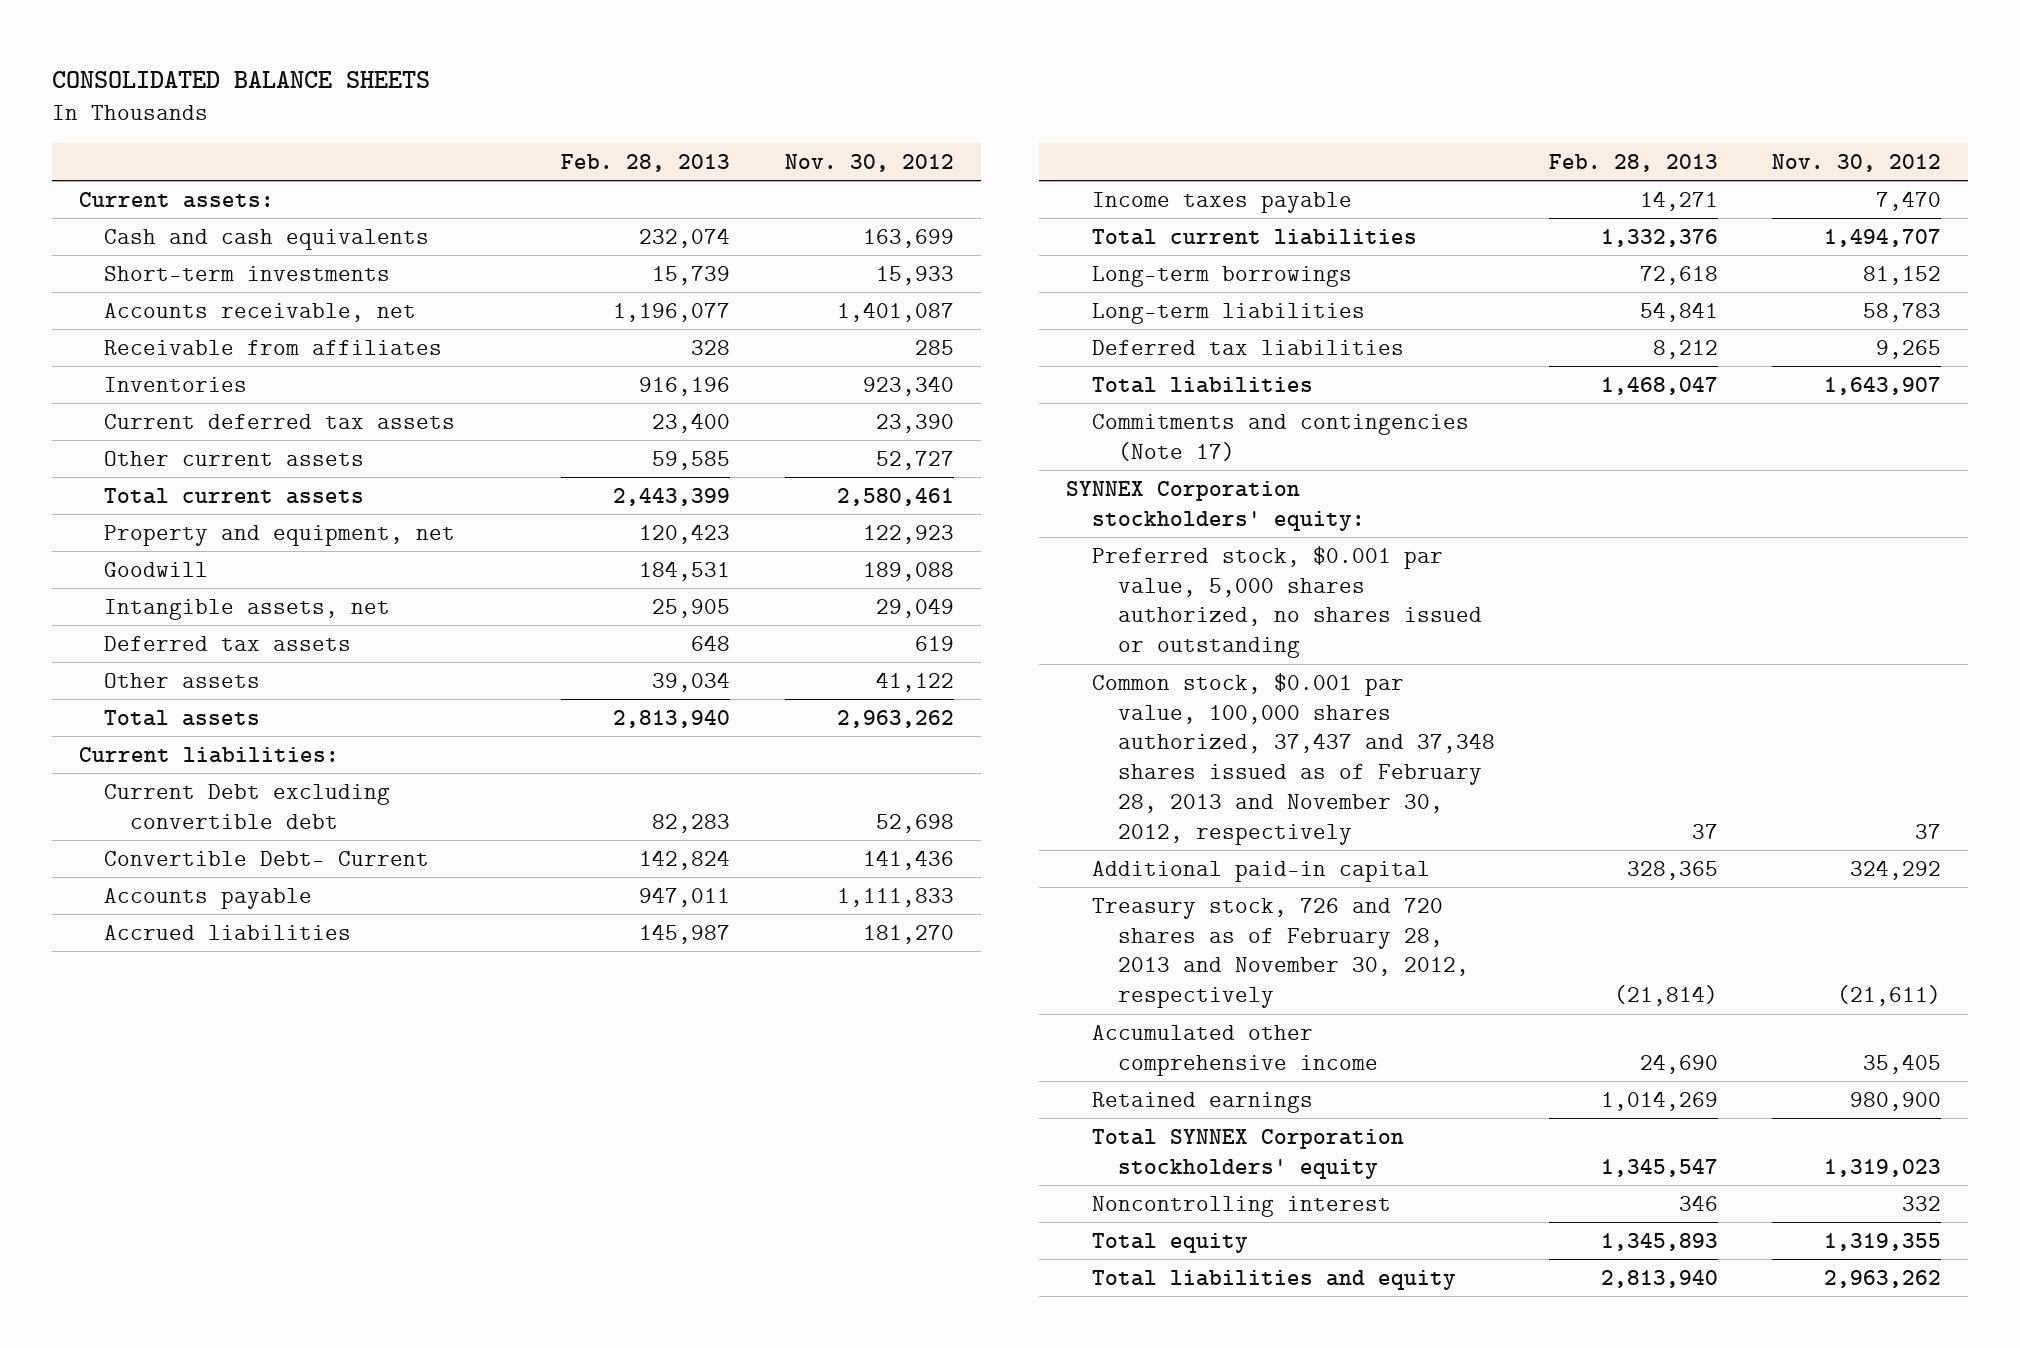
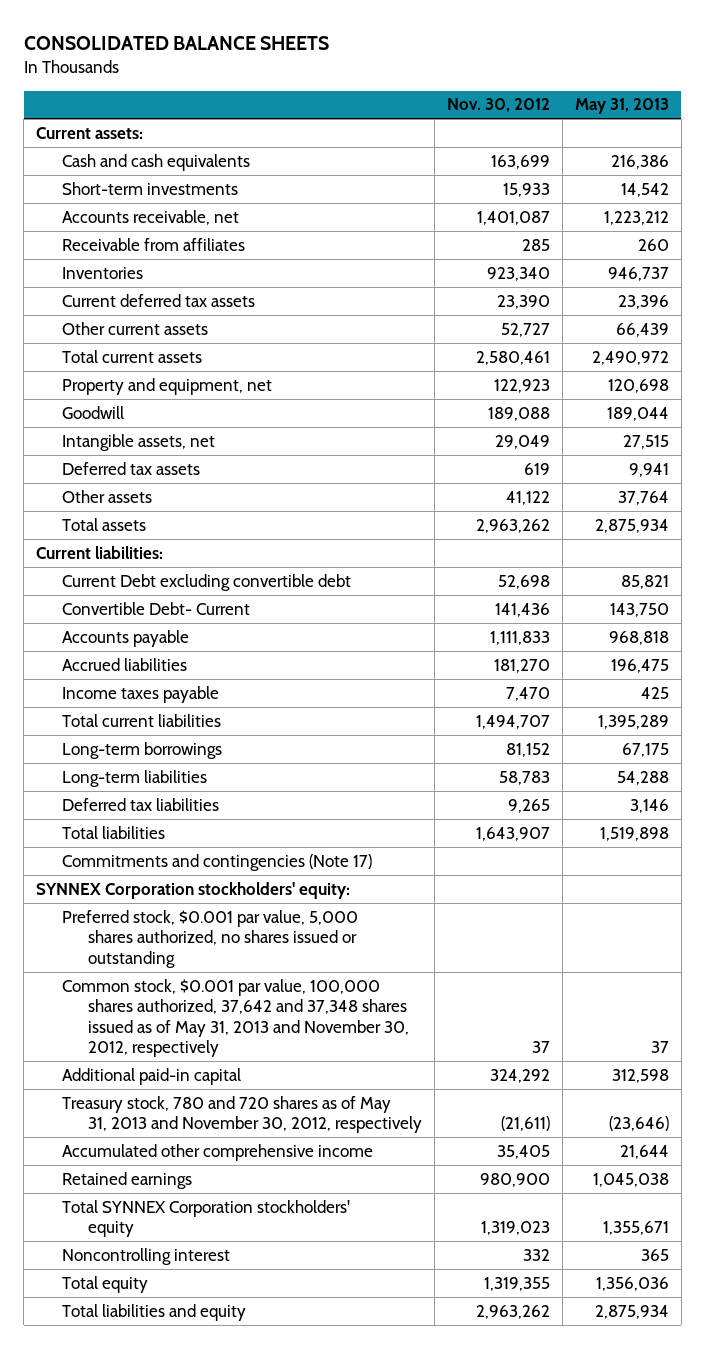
[561,153,731,172] Feb. 28, 2013 -> none
none -> [575,98,670,115] May 31, 2013
[1092,672,1496,846] Common stock, $0.001 par value, 100,000 shares authorized, 37,437 and 37,348 shares issued as of February 28, 2013 and November 30, 2012, respectively -> [62,978,410,1058] Common stock, $0.001 par value, 100,000 shares authorized, 37,642 and 37,348 shares issued as of May 31, 2013 and November 30, 2012, respectively
[1092,897,1470,1009] Treasury stock, 726 and 720 shares as of February 28, 2013 and November 30, 2012, respectively -> [62,1095,423,1134] Treasury stock, 780 and 720 shares as of May 31, 2013 and November 30, 2012, respectively

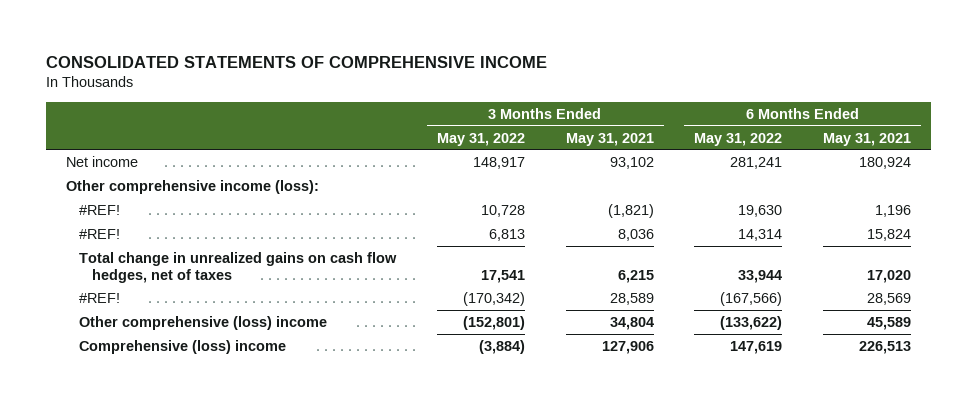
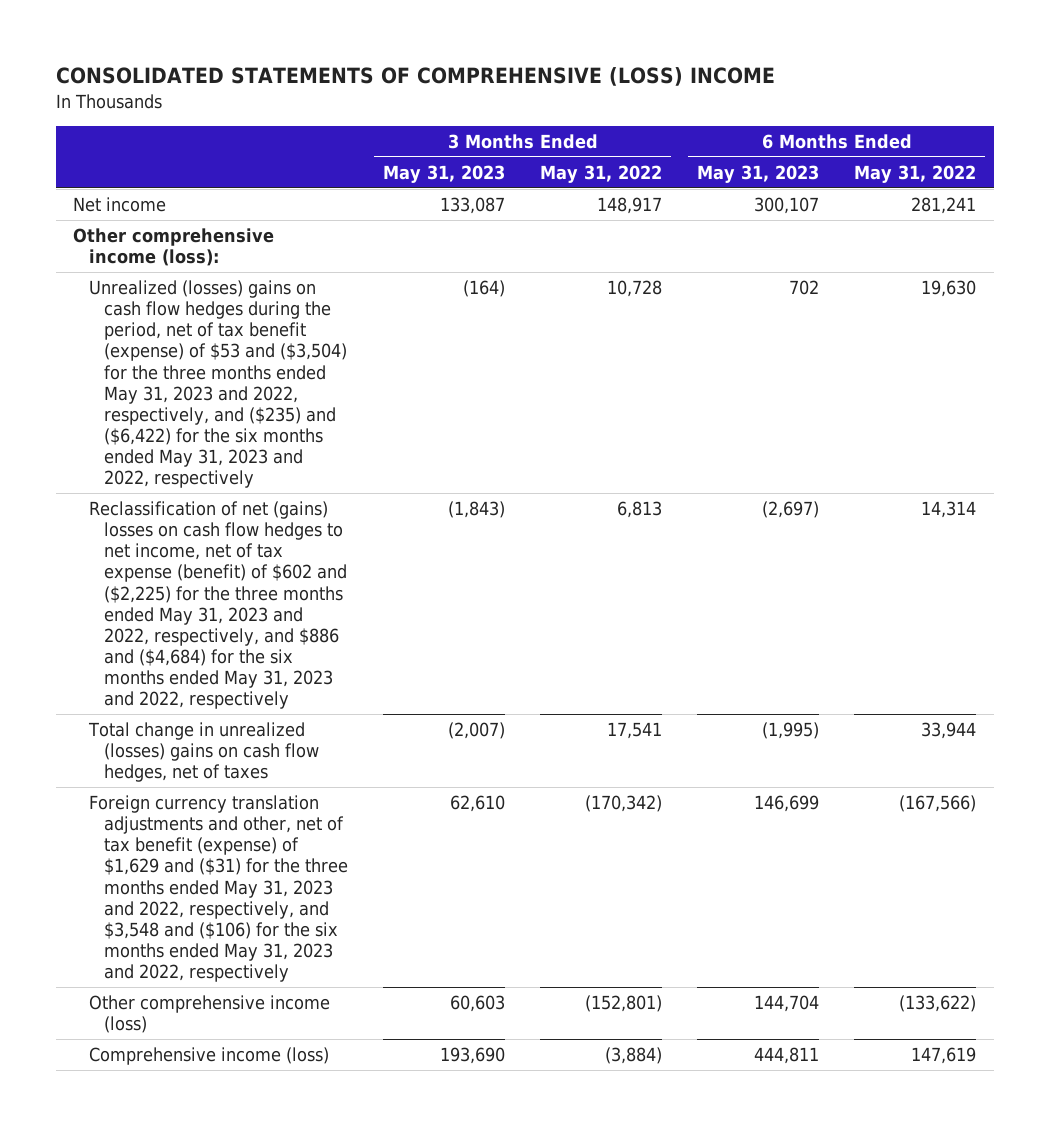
[45,55,547,68] CONSOLIDATED STATEMENTS OF COMPREHENSIVE INCOME -> [55,67,775,87] CONSOLIDATED STATEMENTS OF COMPREHENSIVE (LOSS) INCOME
[565,132,654,146] May 31, 2021 -> none
[823,132,912,146] May 31, 2021 -> none
none -> [383,164,506,183] May 31, 2023
none -> [697,164,820,183] May 31, 2023
[78,204,120,215] #REF! -> [88,280,348,489] Unrealized (losses) gains on cash flow hedges during the period, net of tax benefit (expense) of $53 and ($3,504) for the three months ended May 31, 2023 and 2022, respectively, and ($235) and ($6,422) for the six months ended May 31, 2023 and 2022, respectively
[78,228,120,239] #REF! -> [88,501,348,710] Reclassification of net (gains) losses on cash flow hedges to net income, net of tax expense (benefit) of $602 and ($2,225) for the three months ended May 31, 2023 and 2022, respectively, and $886 and ($4,684) for the six months ended May 31, 2023 and 2022, respectively
[78,251,397,283] Total change in unrealized gains on cash flow hedges, net of taxes -> [87,722,320,783] Total change in unrealized (losses) gains on cash flow hedges, net of taxes
[78,292,120,303] #REF! -> [88,795,349,983] Foreign currency translation adjustments and other, net of tax benefit (expense) of $1,629 and ($31) for the three months ended May 31, 2023 and 2022, respectively, and $3,548 and ($106) for the six months ended May 31, 2023 and 2022, respectively
[78,315,327,330] Other comprehensive (loss) income -> [88,995,330,1034] Other comprehensive income (loss)
[78,339,286,354] Comprehensive (loss) income -> [88,1047,329,1066] Comprehensive income (loss)

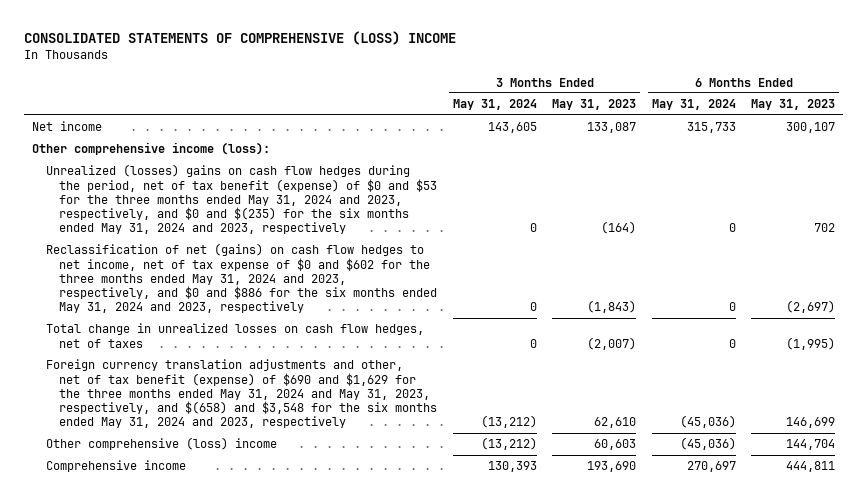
[540,164,663,183] May 31, 2022 -> none
[854,164,977,183] May 31, 2022 -> none
none -> [452,99,537,111] May 31, 2024
none -> [651,99,736,111] May 31, 2024
[88,280,348,489] Unrealized (losses) gains on cash flow hedges during the period, net of tax benefit (expense) of $53 and ($3,504) for the three months ended May 31, 2023 and 2022, respectively, and ($235) and ($6,422) for the six months ended May 31, 2023 and 2022, respectively -> [45,164,438,235] Unrealized (losses) gains on cash flow hedges during the period, net of tax benefit (expense) of $0 and $53 for the three months ended May 31, 2024 and 2023, respectively, and $0 and $(235) for the six months ended May 31, 2024 and 2023, respectively
[88,501,348,710] Reclassification of net (gains) losses on cash flow hedges to net income, net of tax expense (benefit) of $602 and ($2,225) for the three months ended May 31, 2023 and 2022, respectively, and $886 and ($4,684) for the six months ended May 31, 2023 and 2022, respectively -> [45,243,438,314] Reclassification of net (gains) on cash flow hedges to net income, net of tax expense of $0 and $602 for the three months ended May 31, 2024 and 2023, respectively, and $0 and $886 for the six months ended May 31, 2024 and 2023, respectively
[87,722,320,783] Total change in unrealized (losses) gains on cash flow hedges, net of taxes -> [45,323,424,348] Total change in unrealized losses on cash flow hedges, net of taxes
[88,795,349,983] Foreign currency translation adjustments and other, net of tax benefit (expense) of $1,629 and ($31) for the three months ended May 31, 2023 and 2022, respectively, and $3,548 and ($106) for the six months ended May 31, 2023 and 2022, respectively -> [45,359,438,429] Foreign currency translation adjustments and other, net of tax benefit (expense) of $690 and $1,629 for the three months ended May 31, 2024 and May 31, 2023, respectively, and $(658) and $3,548 for the six months ended May 31, 2024 and 2023, respectively
[88,995,330,1034] Other comprehensive income (loss) -> [45,437,277,451] Other comprehensive (loss) income
[88,1047,329,1066] Comprehensive income (loss) -> [45,460,186,473] Comprehensive income

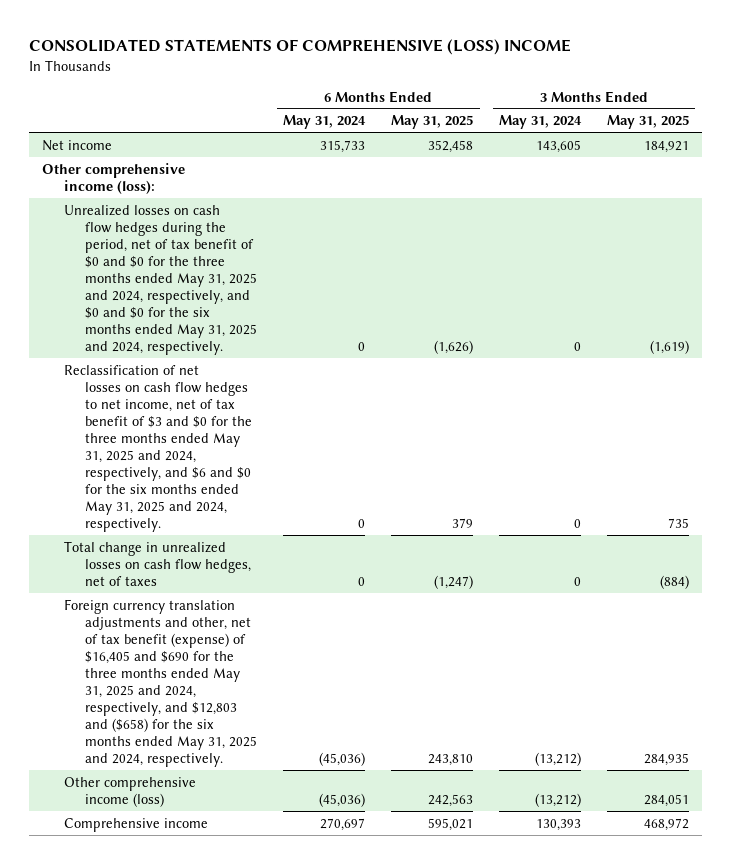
[552,99,637,111] May 31, 2023 -> none
[751,99,836,111] May 31, 2023 -> none
none -> [391,115,474,130] May 31, 2025
none -> [606,115,689,130] May 31, 2025
[45,164,438,235] Unrealized (losses) gains on cash flow hedges during the period, net of tax benefit (expense) of $0 and $53 for the three months ended May 31, 2024 and 2023, respectively, and $0 and $(235) for the six months ended May 31, 2024 and 2023, respectively -> [63,204,258,355] Unrealized losses on cash flow hedges during the period, net of tax benefit of $0 and $0 for the three months ended May 31, 2025 and 2024, respectively, and $0 and $0 for the six months ended May 31, 2025 and 2024, respectively.
[45,243,438,314] Reclassification of net (gains) on cash flow hedges to net income, net of tax expense of $0 and $602 for the three months ended May 31, 2024 and 2023, respectively, and $0 and $886 for the six months ended May 31, 2024 and 2023, respectively -> [63,364,253,532] Reclassification of net losses on cash flow hedges to net income, net of tax benefit of $3 and $0 for the three months ended May 31, 2025 and 2024, respectively, and $6 and $0 for the six months ended May 31, 2025 and 2024, respectively.
[45,359,438,429] Foreign currency translation adjustments and other, net of tax benefit (expense) of $690 and $1,629 for the three months ended May 31, 2024 and May 31, 2023, respectively, and $(658) and $3,548 for the six months ended May 31, 2024 and 2023, respectively -> [63,598,258,767] Foreign currency translation adjustments and other, net of tax benefit (expense) of $16,405 and $690 for the three months ended May 31, 2025 and 2024, respectively, and $12,803 and ($658) for the six months ended May 31, 2025 and 2024, respectively.
[45,437,277,451] Other comprehensive (loss) income -> [63,776,196,807] Other comprehensive income (loss)

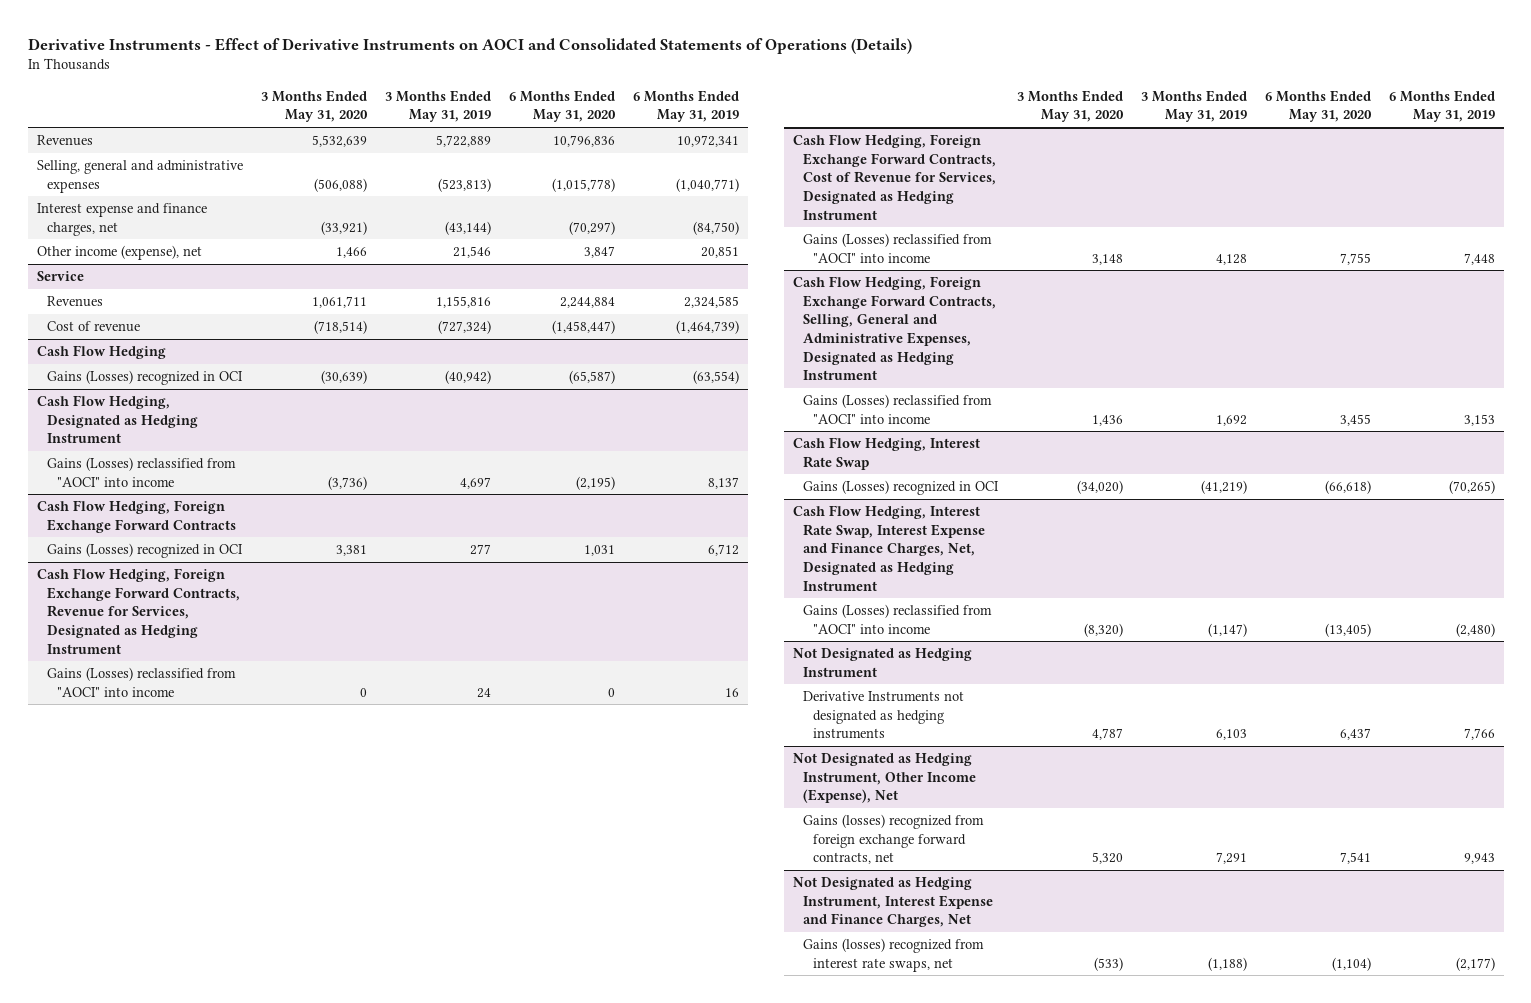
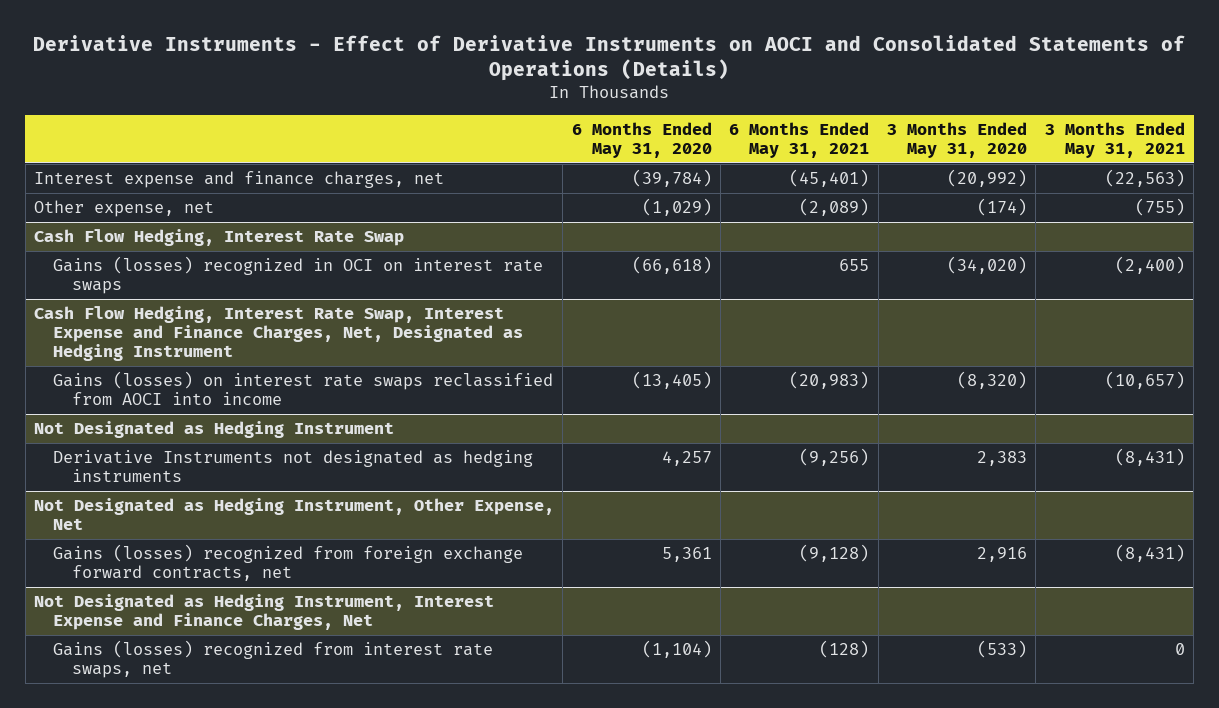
[384,89,491,123] 3 Months Ended May 31, 2019 -> none
[632,89,739,123] 6 Months Ended May 31, 2019 -> none
none -> [729,121,870,158] 6 Months Ended May 31, 2021
none -> [1044,121,1185,158] 3 Months Ended May 31, 2021
[36,134,93,146] Revenues -> none
[36,159,243,193] Selling, general and administrative expenses -> none
[36,270,84,281] Service -> none
[46,295,103,307] Revenues -> none
[46,320,140,332] Cost of revenue -> none
[36,344,166,359] Cash Flow Hedging -> none
[46,369,243,385] Gains (Losses) recognized in OCI -> none
[36,394,198,444] Cash Flow Hedging, Designated as Hedging Instrument -> none
[46,456,236,487] Gains (Losses) reclassified from "AOCI" into income -> none
[36,499,236,533] Cash Flow Hedging, Foreign Exchange Forward Contracts -> none
[46,542,243,558] Gains (Losses) recognized in OCI -> none
[36,567,240,654] Cash Flow Hedging, Foreign Exchange Forward Contracts, Revenue for Services, Designated as Hedging Instrument -> none
[46,666,236,697] Gains (Losses) reclassified from "AOCI" into income -> none
[792,133,996,220] Cash Flow Hedging, Foreign Exchange Forward Contracts, Cost of Revenue for Services, Designated as Hedging Instrument -> none
[802,232,992,263] Gains (Losses) reclassified from "AOCI" into income -> none
[792,275,996,381] Cash Flow Hedging, Foreign Exchange Forward Contracts, Selling, General and Administrative Expenses, Designated as Hedging Instrument -> none
[802,393,992,424] Gains (Losses) reclassified from "AOCI" into income -> none
[320,220,367,235] (33,921) -> [947,169,1028,188] (20,992)
[568,220,615,235] (70,297) -> [631,169,712,188] (39,784)
[36,244,202,260] Other income (expense), net -> [33,200,214,218] Other expense, net
[335,246,367,258] 1,466 -> [977,198,1028,217] (174)
[583,245,615,258] 3,847 -> [641,198,712,217] (1,029)
[802,479,999,495] Gains (Losses) recognized in OCI -> [52,256,543,295] Gains (losses) recognized in OCI on interest rate swaps
[802,603,992,634] Gains (Losses) reclassified from "AOCI" into income -> [52,371,553,406] Gains (losses) on interest rate swaps reclassified from AOCI into income
[1091,728,1123,741] 4,787 -> [977,451,1028,467] 2,383
[1339,728,1371,741] 6,437 -> [661,451,712,467] 4,257
[792,752,976,804] Not Designated as Hedging Instrument, Other Income (Expense), Net -> [33,498,554,531] Not Designated as Hedging Instrument, Other Expense, Net
[1091,852,1123,865] 5,320 -> [977,547,1028,563] 2,916
[1339,852,1371,865] 7,541 -> [661,547,712,563] 5,361

